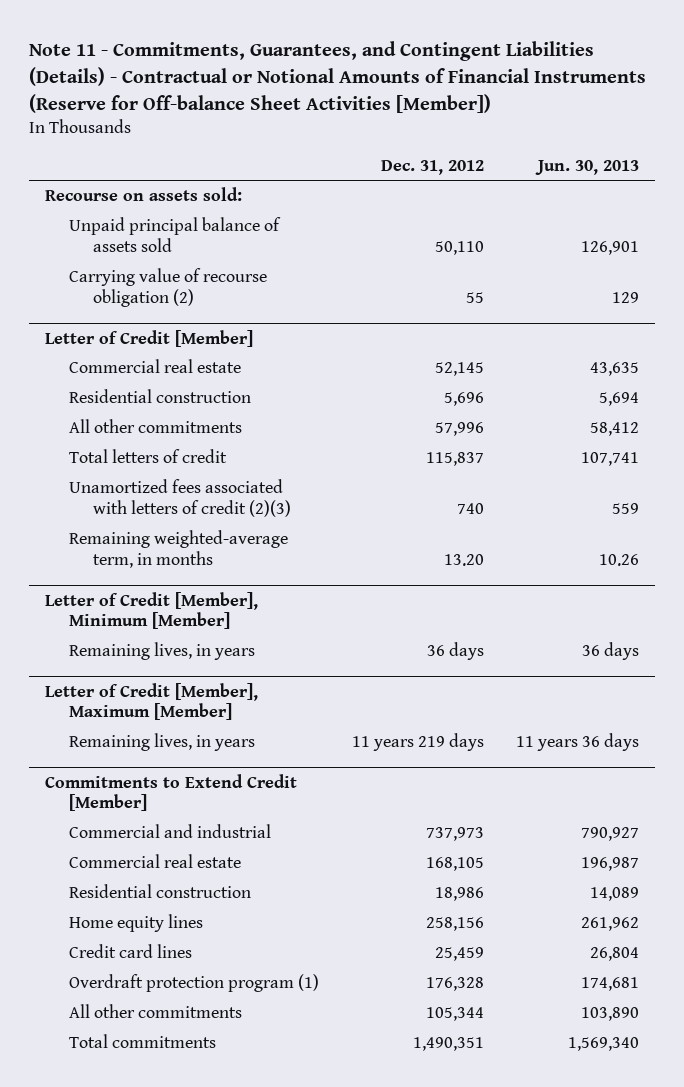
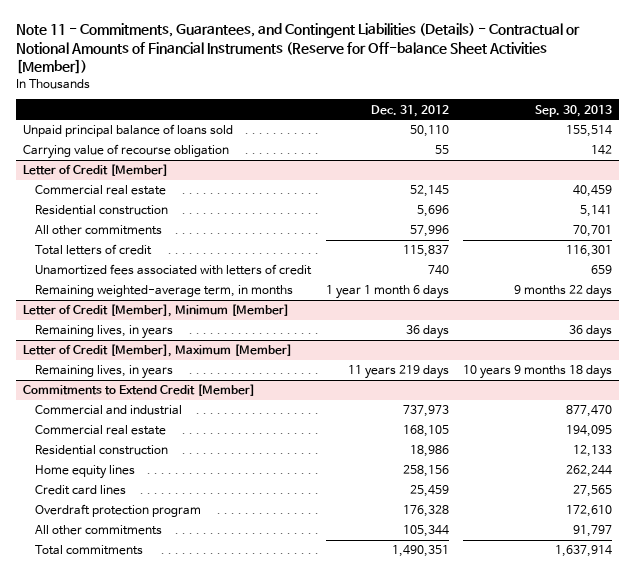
[535,159,640,175] Jun. 30, 2013 -> none
none -> [534,104,612,117] Sep. 30, 2013
[45,187,243,202] Recourse on assets sold: -> none
[68,217,281,252] Unpaid principal balance of assets sold -> [23,124,234,138] Unpaid principal balance of loans sold
[68,268,267,307] Carrying value of recourse obligation (2) -> [23,144,230,160] Carrying value of recourse obligation
[68,479,291,517] Unamortized fees associated with letters of credit (2)(3) -> [35,264,313,276] Unamortized fees associated with letters of credit
[443,553,484,566] 13.20 -> [325,285,449,300] 1 year 1 month 6 days
[68,974,319,993] Overdraft protection program (1) -> [35,504,202,518] Overdraft protection program

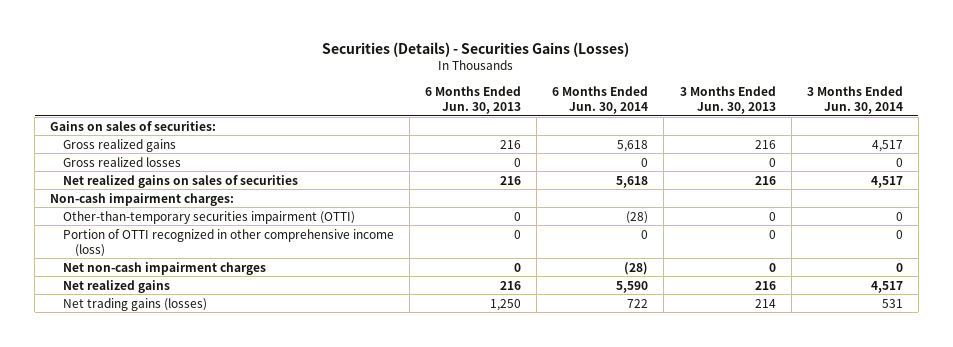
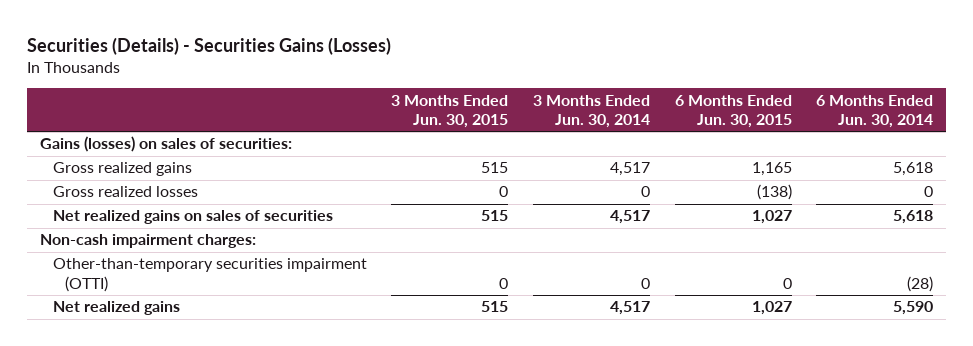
[425,85,522,114] 6 Months Ended Jun. 30, 2013 -> none
[679,85,776,114] 3 Months Ended Jun. 30, 2013 -> none
none -> [391,94,509,129] 3 Months Ended Jun. 30, 2015
none -> [674,94,792,129] 6 Months Ended Jun. 30, 2015
[50,120,217,131] Gains on sales of securities: -> [39,136,292,153] Gains (losses) on sales of securities:
[62,228,394,257] Portion of OTTI recognized in other comprehensive income (loss) -> none
[62,261,266,275] Net non-cash impairment charges -> none
[62,297,207,311] Net trading gains (losses) -> none

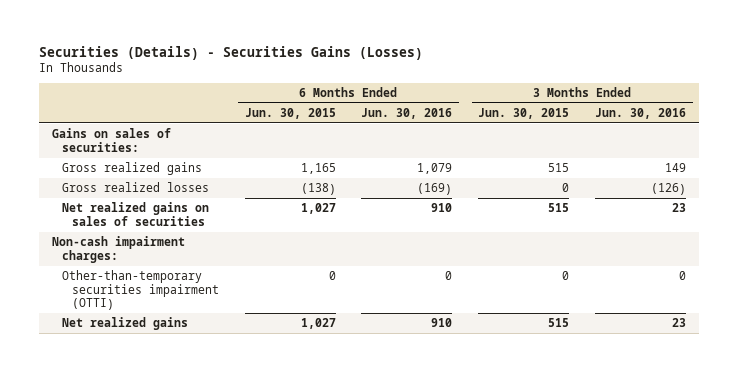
[532,94,650,129] 3 Months Ended Jun. 30, 2014 -> none
[816,94,934,129] 6 Months Ended Jun. 30, 2014 -> none
none -> [361,107,453,119] Jun. 30, 2016
none -> [595,107,687,119] Jun. 30, 2016
[39,136,292,153] Gains (losses) on sales of securities: -> [52,127,172,152] Gains on sales of securities:

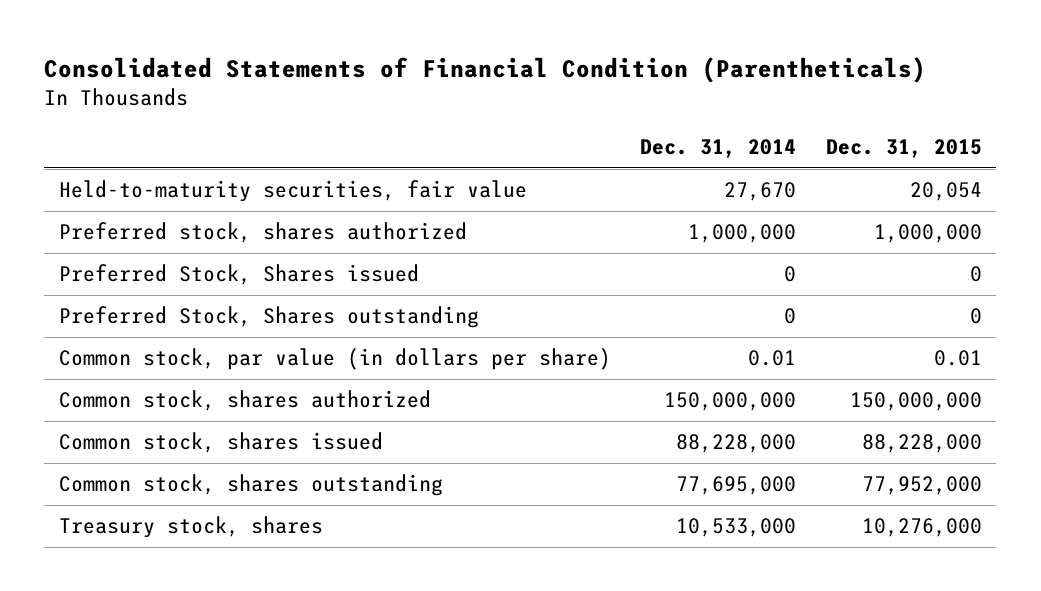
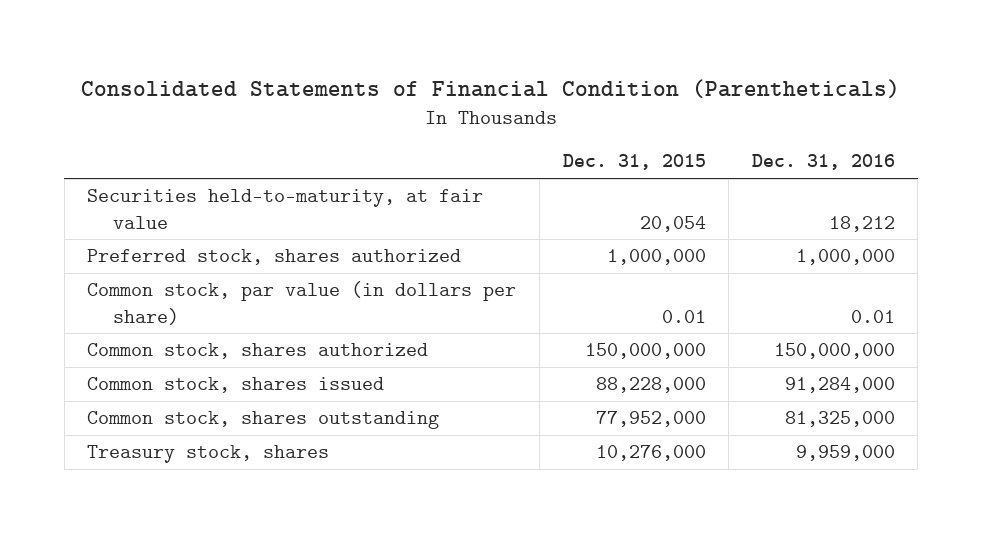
[640,138,797,158] Dec. 31, 2014 -> none
none -> [751,154,895,171] Dec. 31, 2016
[58,180,527,203] Held-to-maturity securities, fair value -> [87,189,484,229] Securities held-to-maturity, at fair value
[58,264,419,286] Preferred Stock, Shares issued -> none
[58,306,479,329] Preferred Stock, Shares outstanding -> none

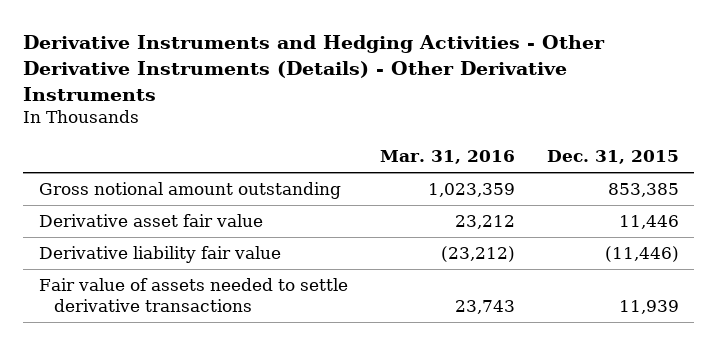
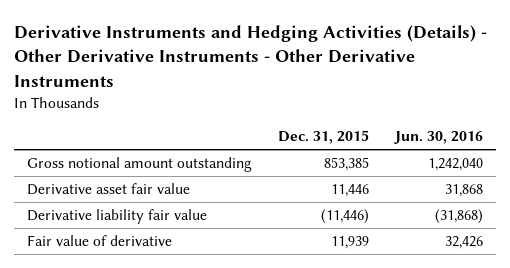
[23,34,606,101] Derivative Instruments and Hedging Activities - Other Derivative Instruments (Details) - Other Derivative Instruments -> [13,24,487,87] Derivative Instruments and Hedging Activities (Details) - Other Derivative Instruments - Other Derivative Instruments
[379,150,515,165] Mar. 31, 2016 -> none
none -> [394,131,484,145] Jun. 30, 2016
[38,278,348,313] Fair value of assets needed to settle derivative transactions -> [26,234,172,246] Fair value of derivative

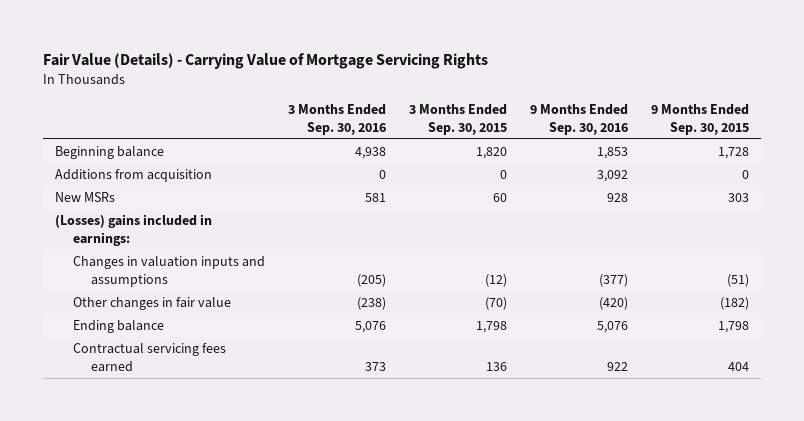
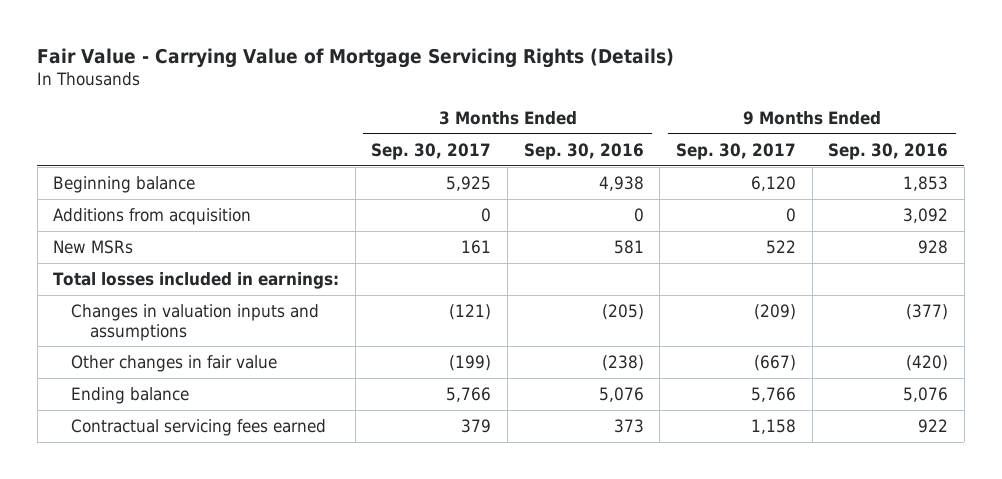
[43,53,489,70] Fair Value (Details) - Carrying Value of Mortgage Servicing Rights -> [37,47,675,68] Fair Value - Carrying Value of Mortgage Servicing Rights (Details)
[408,104,507,135] 3 Months Ended Sep. 30, 2015 -> none
[651,104,750,135] 9 Months Ended Sep. 30, 2015 -> none
none -> [371,143,492,161] Sep. 30, 2017
none -> [676,143,797,161] Sep. 30, 2017
[54,214,212,246] (Losses) gains included in earnings: -> [53,272,340,290] Total losses included in earnings:

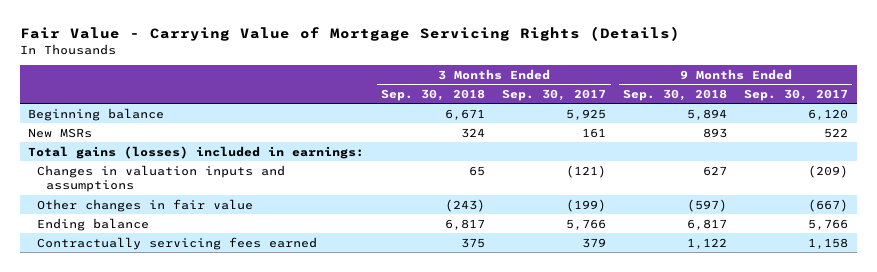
[523,143,644,161] Sep. 30, 2016 -> none
[828,143,949,161] Sep. 30, 2016 -> none
none -> [381,88,486,101] Sep. 30, 2018
none -> [623,88,728,101] Sep. 30, 2018
[53,208,252,226] Additions from acquisition -> none
[53,272,340,290] Total losses included in earnings: -> [28,145,365,159] Total gains (losses) included in earnings:
[71,419,327,437] Contractual servicing fees earned -> [37,236,318,250] Contractually servicing fees earned

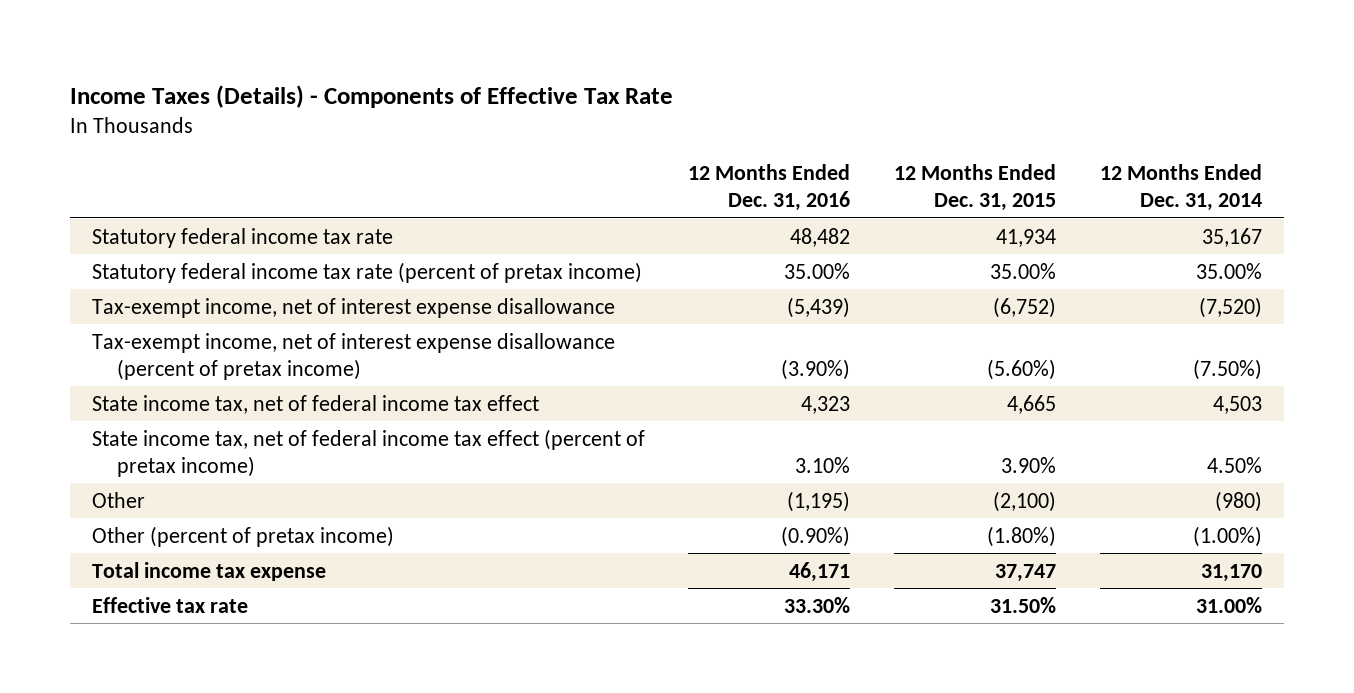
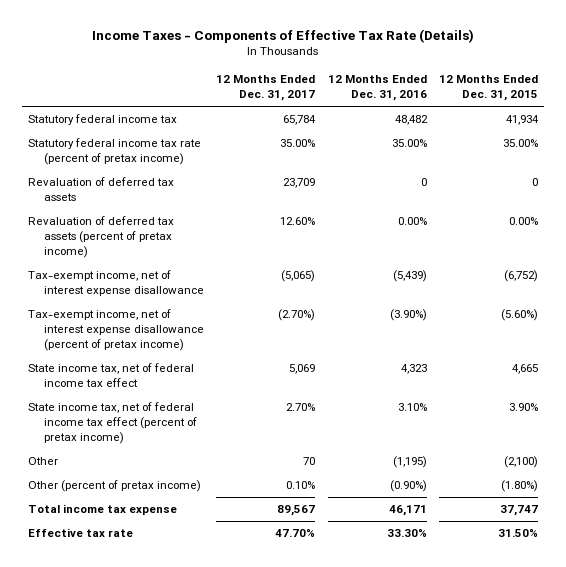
[69,84,673,108] Income Taxes (Details) - Components of Effective Tax Rate -> [91,28,474,43] Income Taxes - Components of Effective Tax Rate (Details)
[1100,163,1263,212] 12 Months Ended Dec. 31, 2014 -> none
none -> [216,75,316,102] 12 Months Ended Dec. 31, 2017
[91,227,393,248] Statutory federal income tax rate -> [27,114,177,126] Statutory federal income tax
none -> [27,177,174,202] Revaluation of deferred tax assets
none -> [27,216,174,259] Revaluation of deferred tax assets (percent of pretax income)

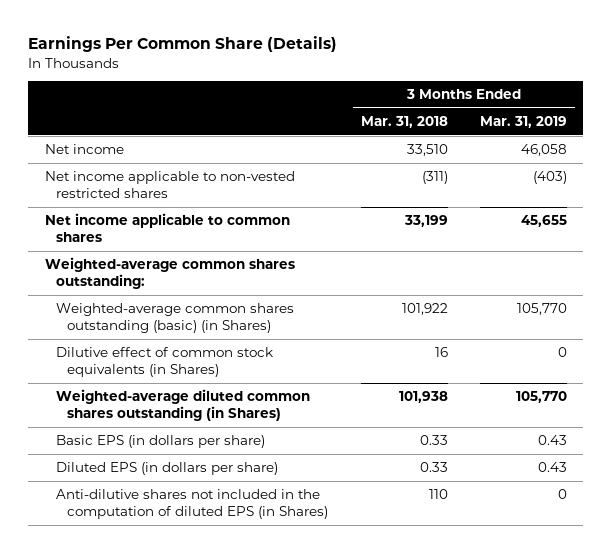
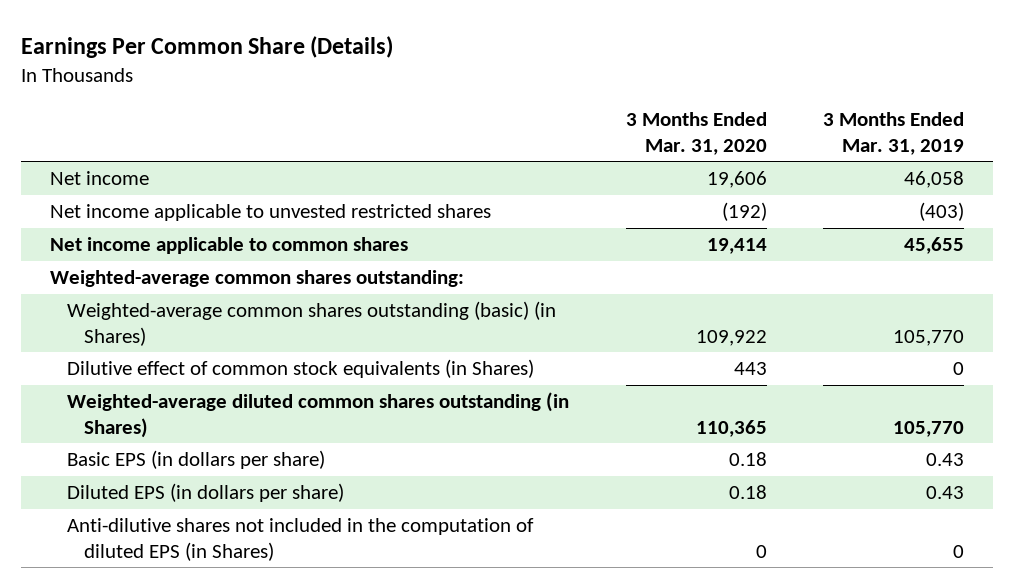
[360,116,448,129] Mar. 31, 2018 -> none
none -> [625,112,767,155] 3 Months Ended Mar. 31, 2020
[44,171,295,199] Net income applicable to non-vested restricted shares -> [49,204,491,222] Net income applicable to unvested restricted shares

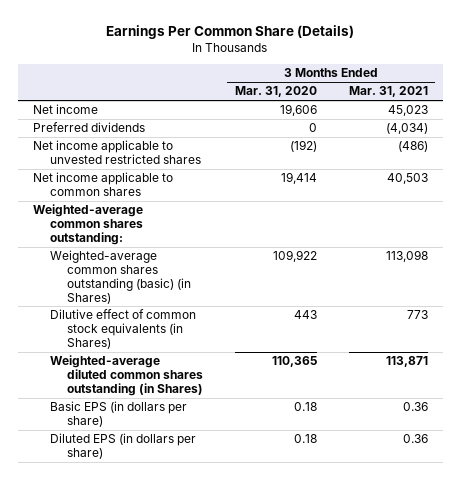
[823,112,965,155] 3 Months Ended Mar. 31, 2019 -> none
none -> [348,86,428,98] Mar. 31, 2021
none -> [33,122,146,133] Preferred dividends
[66,518,534,561] Anti-dilutive shares not included in the computation of diluted EPS (in Shares) -> none

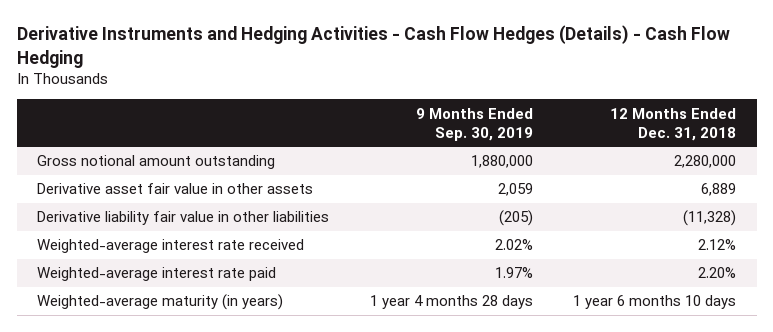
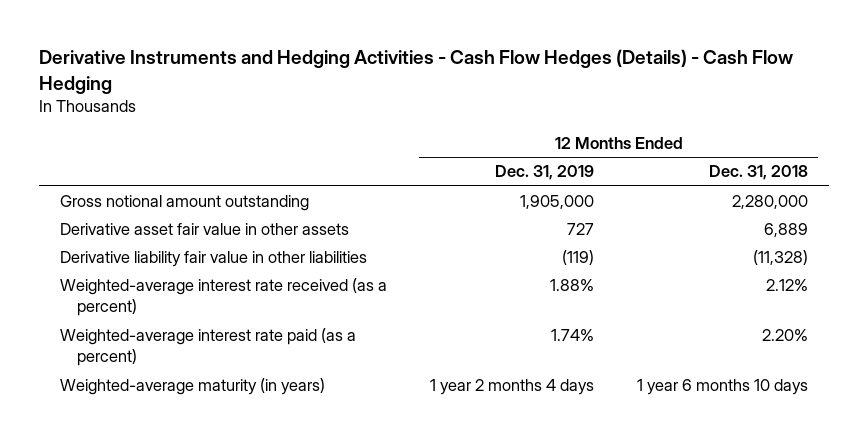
[415,107,533,141] 9 Months Ended Sep. 30, 2019 -> none
none -> [494,165,594,181] Dec. 31, 2019
[37,239,305,254] Weighted-average interest rate received -> [59,278,387,317] Weighted-average interest rate received (as a percent)
[37,267,277,282] Weighted-average interest rate paid -> [59,328,356,367] Weighted-average interest rate paid (as a percent)

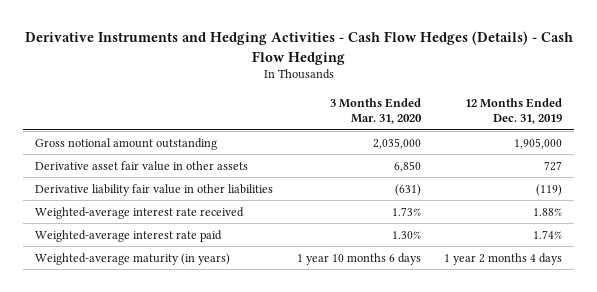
[708,165,808,181] Dec. 31, 2018 -> none
none -> [329,97,422,125] 3 Months Ended Mar. 31, 2020
[59,278,387,317] Weighted-average interest rate received (as a percent) -> [34,206,244,219] Weighted-average interest rate received
[59,328,356,367] Weighted-average interest rate paid (as a percent) -> [34,229,222,242] Weighted-average interest rate paid

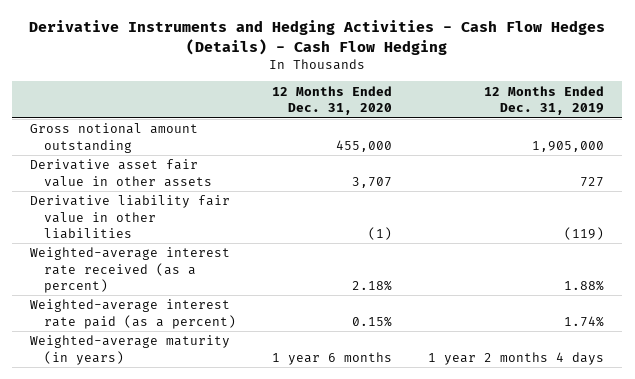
[329,97,422,125] 3 Months Ended Mar. 31, 2020 -> none
none -> [272,85,393,115] 12 Months Ended Dec. 31, 2020
[34,206,244,219] Weighted-average interest rate received -> [30,247,231,293] Weighted-average interest rate received (as a percent)
[34,229,222,242] Weighted-average interest rate paid -> [30,299,237,329] Weighted-average interest rate paid (as a percent)

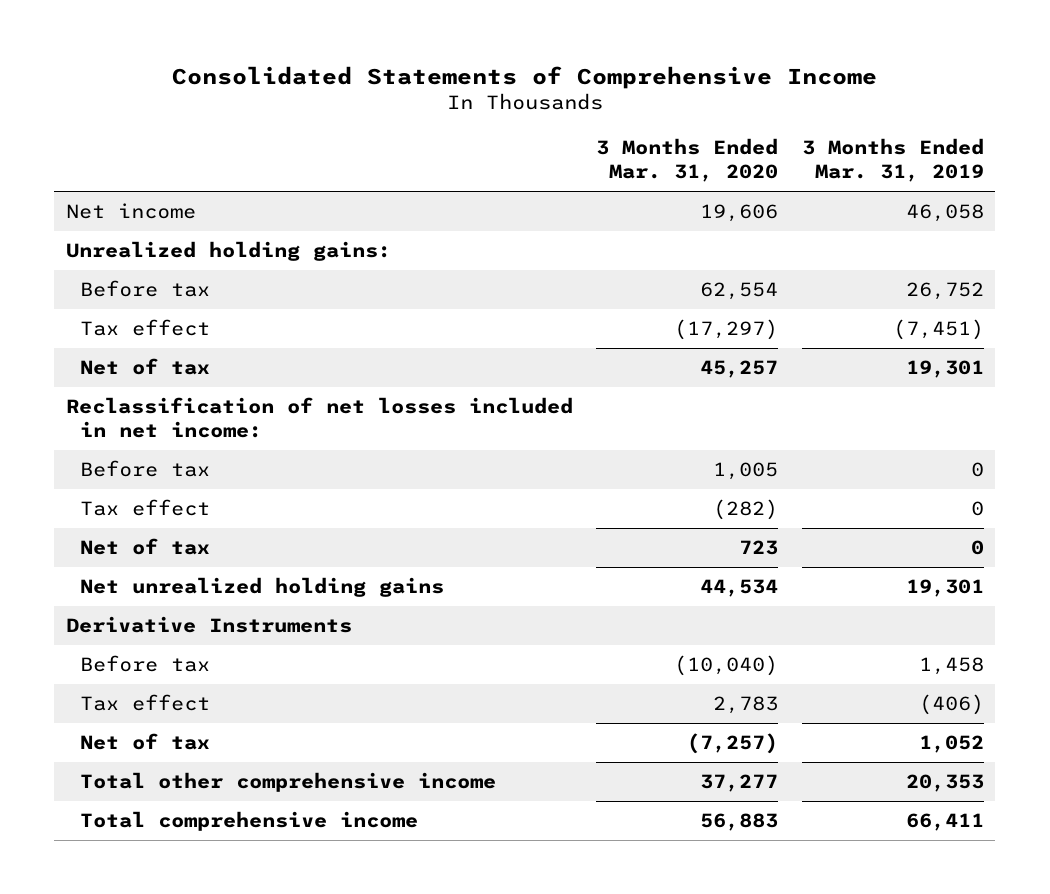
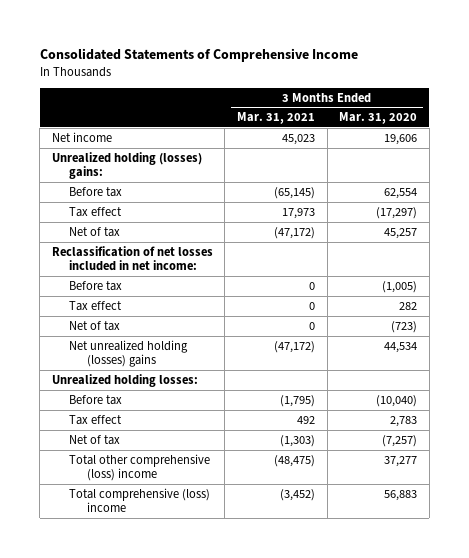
[801,138,984,183] 3 Months Ended Mar. 31, 2019 -> none
none -> [236,112,315,125] Mar. 31, 2021
[65,241,391,262] Unrealized holding gains: -> [51,151,202,180] Unrealized holding (losses) gains:
[65,616,352,634] Derivative Instruments -> none
[713,462,779,481] 1,005 -> [382,280,418,293] (1,005)
[713,499,779,521] (282) -> [399,301,418,310] 282
[739,540,779,556] 723 -> [391,320,418,333] (723)
[79,577,444,598] Net unrealized holding gains -> [69,339,189,368] Net unrealized holding (losses) gains
none -> [51,373,198,387] Unrealized holding losses:
[79,772,496,793] Total other comprehensive income -> [69,453,211,482] Total other comprehensive (loss) income
[79,811,418,832] Total comprehensive income -> [69,487,211,513] Total comprehensive (loss) income

